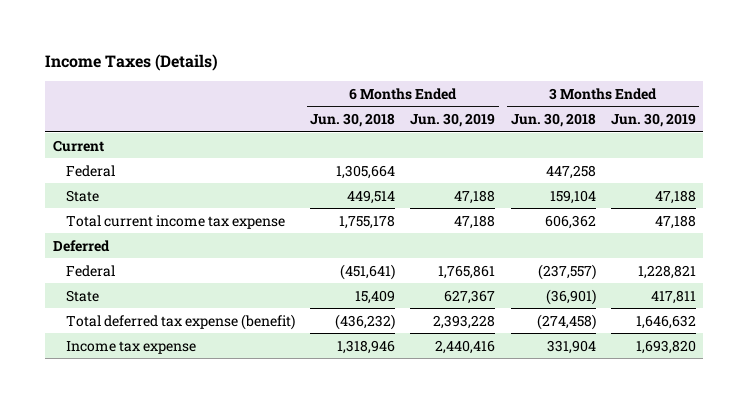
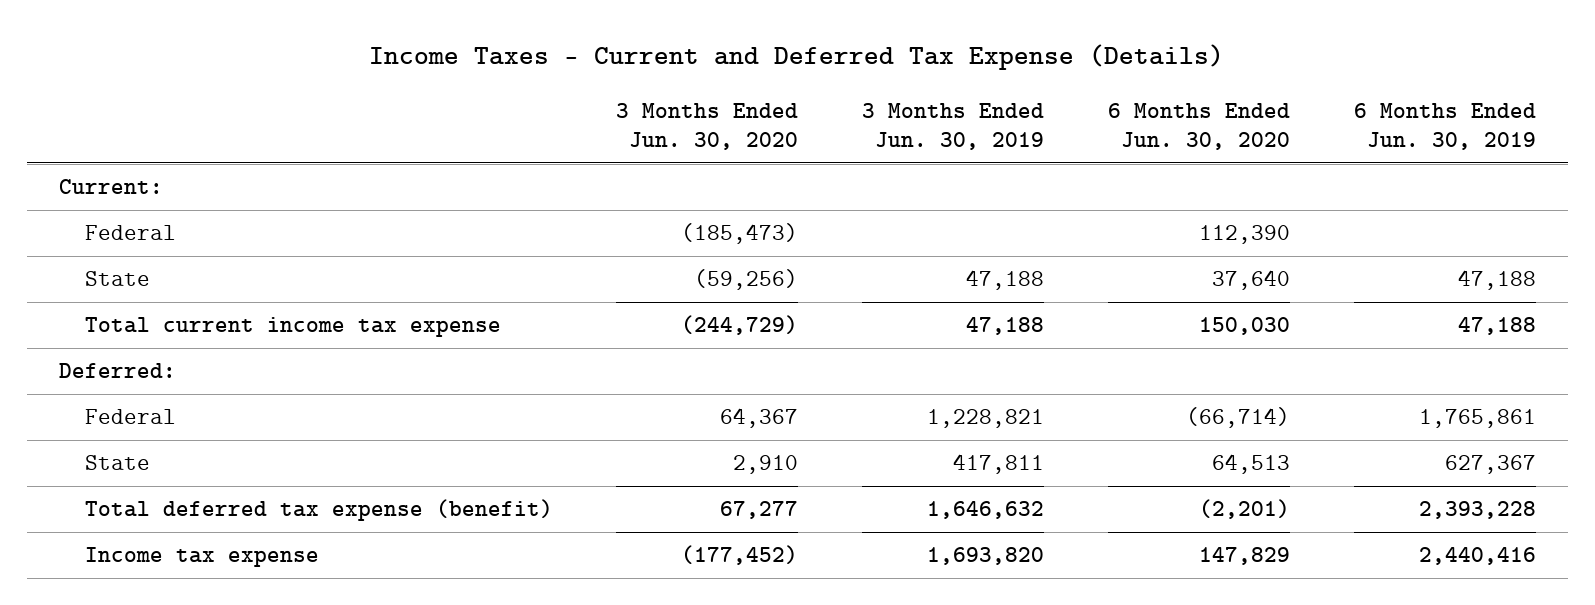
[45,54,219,72] Income Taxes (Details) -> [369,43,1225,70] Income Taxes - Current and Deferred Tax Expense (Details)
[310,113,396,128] Jun. 30, 2018 -> none
[510,113,596,128] Jun. 30, 2018 -> none
none -> [616,102,799,151] 3 Months Ended Jun. 30, 2020
none -> [1107,102,1290,151] 6 Months Ended Jun. 30, 2020
[53,139,105,152] Current -> [58,179,163,195] Current:
[53,239,111,252] Deferred -> [58,363,176,379] Deferred:

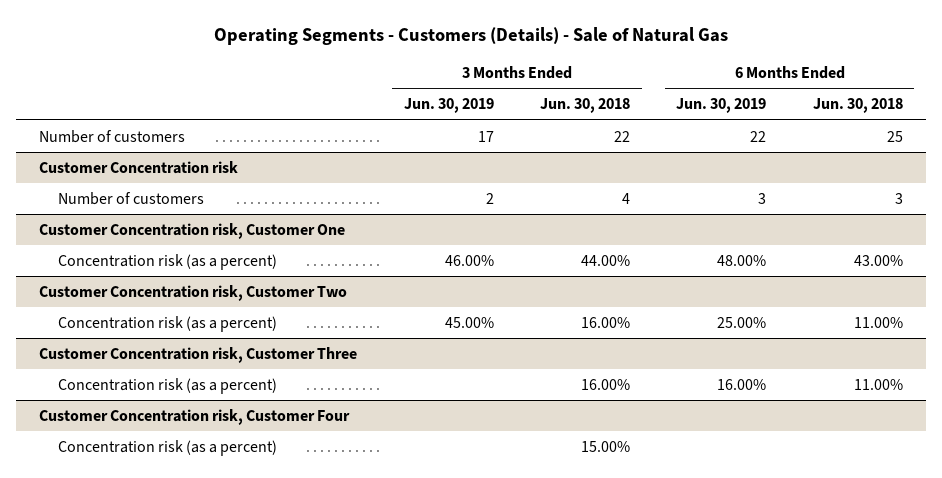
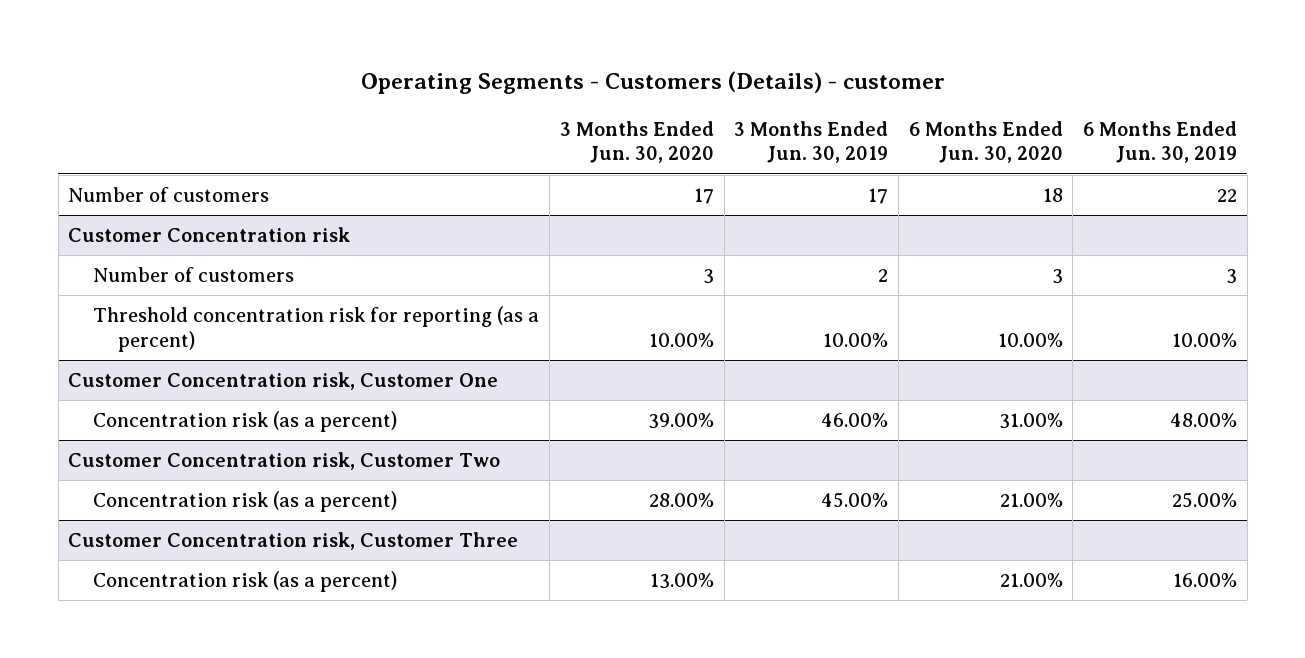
[214,27,729,46] Operating Segments - Customers (Details) - Sale of Natural Gas -> [360,70,945,94] Operating Segments - Customers (Details) - customer
[540,98,631,114] Jun. 30, 2018 -> none
[812,98,903,114] Jun. 30, 2018 -> none
none -> [559,120,714,164] 3 Months Ended Jun. 30, 2020
none -> [908,120,1063,164] 6 Months Ended Jun. 30, 2020
none -> [93,305,540,352] Threshold concentration risk for reporting (as a percent)
[39,408,351,425] Customer Concentration risk, Customer Four -> none
[58,439,278,456] Concentration risk (as a percent) -> none

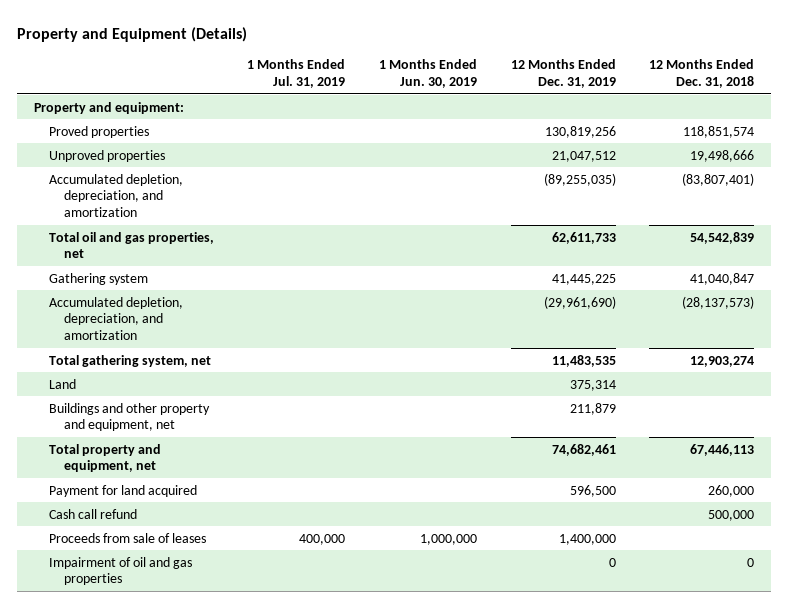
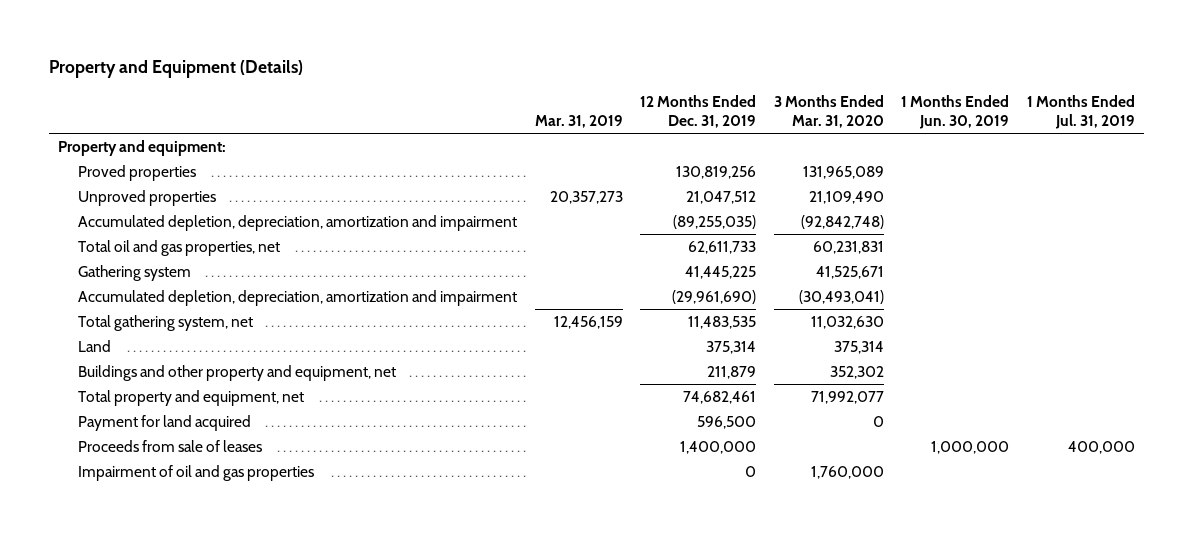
[649,59,755,89] 12 Months Ended Dec. 31, 2018 -> none
none -> [534,114,623,128] Mar. 31, 2019
none -> [773,94,884,128] 3 Months Ended Mar. 31, 2020
[48,173,183,218] Accumulated depletion, depreciation, and amortization -> [78,214,518,231] Accumulated depletion, depreciation, amortization and impairment
[48,296,183,341] Accumulated depletion, depreciation, and amortization -> [78,289,518,306] Accumulated depletion, depreciation, amortization and impairment
[48,508,137,519] Cash call refund -> none

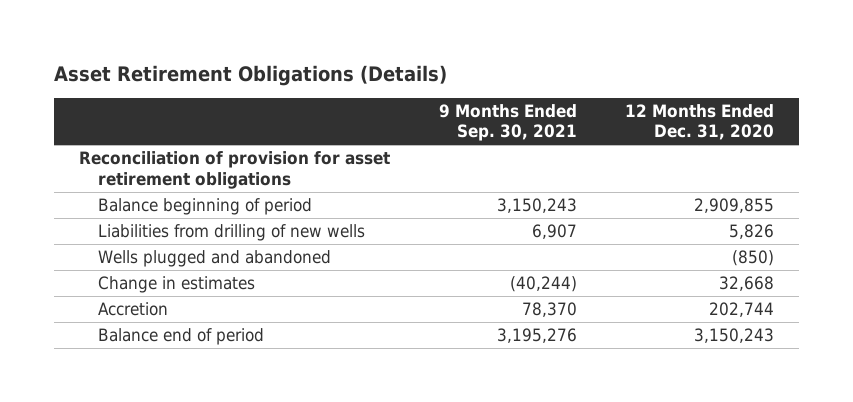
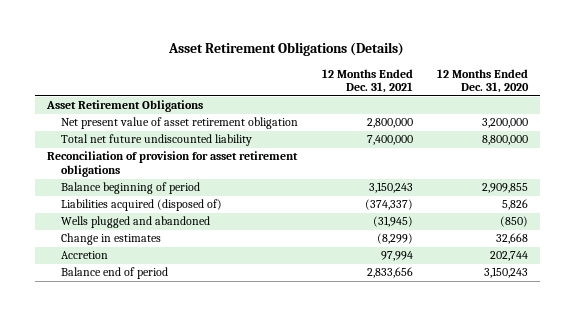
[438,104,577,142] 9 Months Ended Sep. 30, 2021 -> none
none -> [322,68,414,94] 12 Months Ended Dec. 31, 2021
none -> [45,100,203,113] Asset Retirement Obligations
none -> [61,117,299,130] Net present value of asset retirement obligation
none -> [61,134,253,147] Total net future undiscounted liability
[97,224,365,242] Liabilities from drilling of new wells -> [61,199,223,212] Liabilities acquired (disposed of)

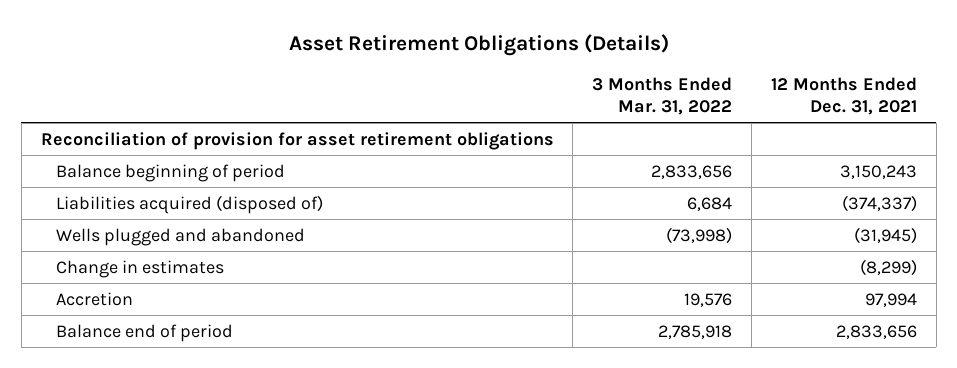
[436,68,529,94] 12 Months Ended Dec. 31, 2020 -> none
none -> [592,76,733,115] 3 Months Ended Mar. 31, 2022
[45,100,203,113] Asset Retirement Obligations -> none
[61,117,299,130] Net present value of asset retirement obligation -> none
[61,134,253,147] Total net future undiscounted liability -> none

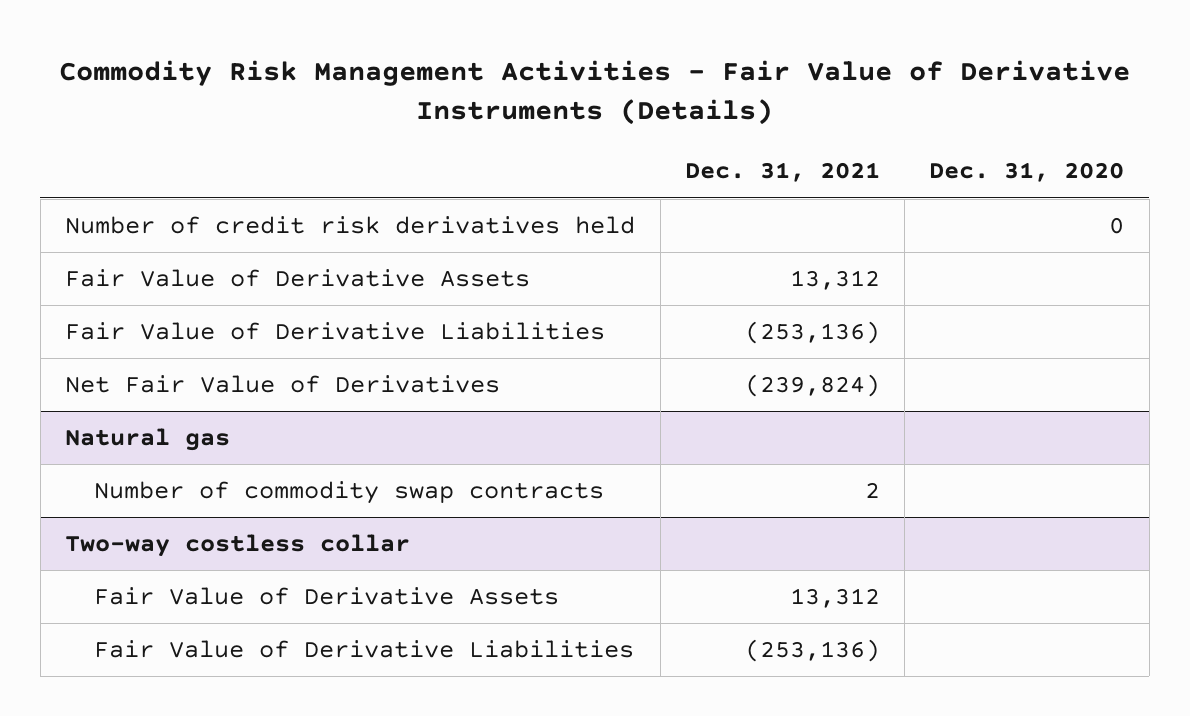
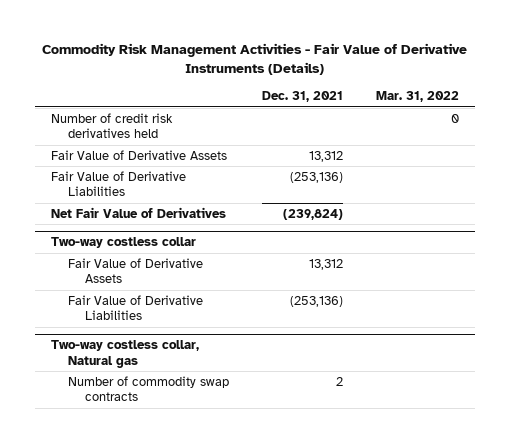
[929,162,1125,183] Dec. 31, 2020 -> none
none -> [375,91,459,103] Mar. 31, 2022
[65,427,231,451] Natural gas -> none
[94,480,605,504] Number of commodity swap contracts -> none
none -> [51,340,200,368] Two-way costless collar, Natural gas
none -> [68,375,230,402] Number of commodity swap contracts

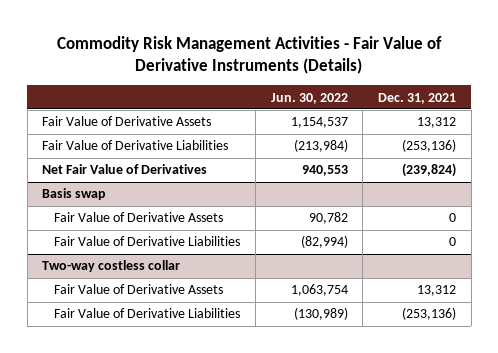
[375,91,459,103] Mar. 31, 2022 -> none
none -> [270,92,348,104] Jun. 30, 2022
[51,112,174,139] Number of credit risk derivatives held -> none
none -> [42,188,107,201] Basis swap
none -> [53,212,223,223] Fair Value of Derivative Assets
none -> [53,236,240,247] Fair Value of Derivative Liabilities
[51,340,200,368] Two-way costless collar, Natural gas -> none
[68,375,230,402] Number of commodity swap contracts -> none

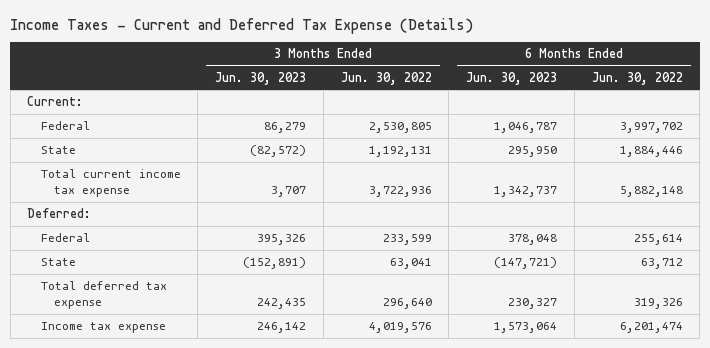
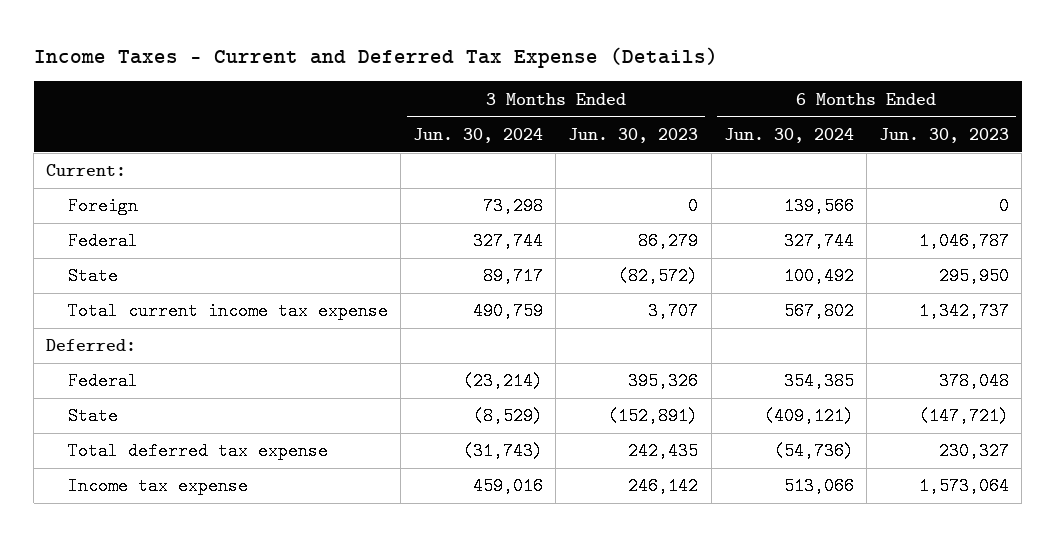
[340,71,432,85] Jun. 30, 2022 -> none
[591,71,683,85] Jun. 30, 2022 -> none
none -> [412,127,543,143] Jun. 30, 2024
none -> [723,127,854,143] Jun. 30, 2024
none -> [67,197,138,216] Foreign

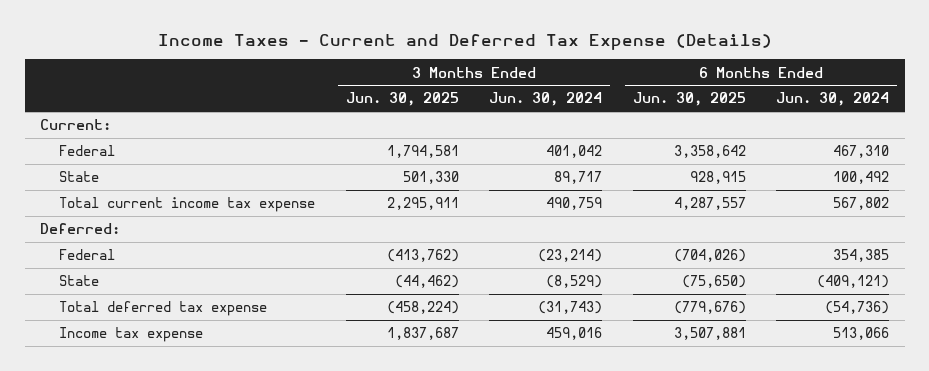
[568,127,699,143] Jun. 30, 2023 -> none
[879,127,1010,143] Jun. 30, 2023 -> none
none -> [345,92,459,107] Jun. 30, 2025
none -> [632,92,746,107] Jun. 30, 2025
[67,197,138,216] Foreign -> none
[472,232,543,251] 327,744 -> [546,145,603,159] 401,042
[783,232,854,251] 327,744 -> [833,145,890,159] 467,310

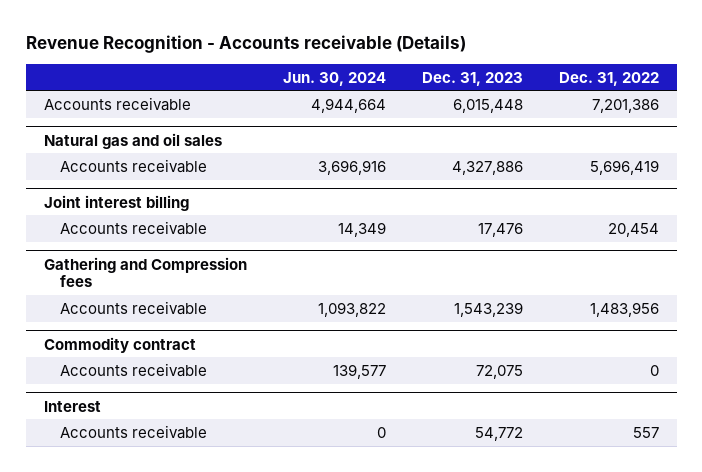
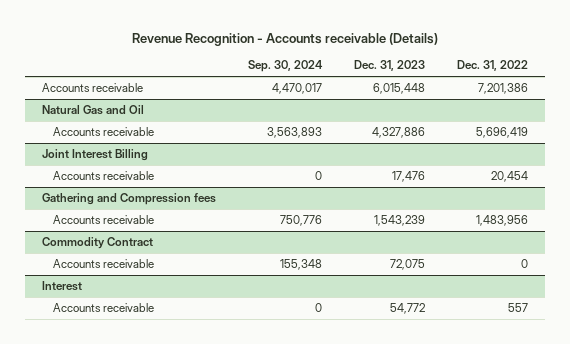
[282,71,386,86] Jun. 30, 2024 -> none
none -> [247,60,323,73] Sep. 30, 2024
[43,132,222,149] Natural gas and oil sales -> [41,105,144,116] Natural Gas and Oil
[43,194,189,211] Joint interest billing -> [41,149,148,162] Joint Interest Billing
[43,336,196,353] Commodity contract -> [41,237,153,250] Commodity Contract

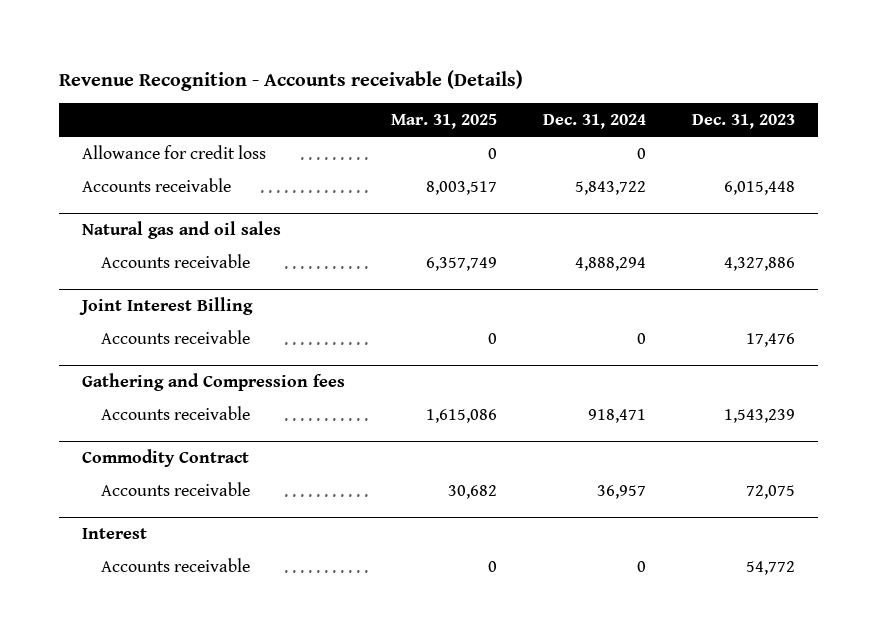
[247,60,323,73] Sep. 30, 2024 -> none
[457,60,529,72] Dec. 31, 2022 -> none
none -> [390,114,497,130] Mar. 31, 2025
none -> [543,114,647,130] Dec. 31, 2024
none -> [81,144,266,159] Allowance for credit loss
[41,105,144,116] Natural Gas and Oil -> [81,221,281,240] Natural gas and oil sales

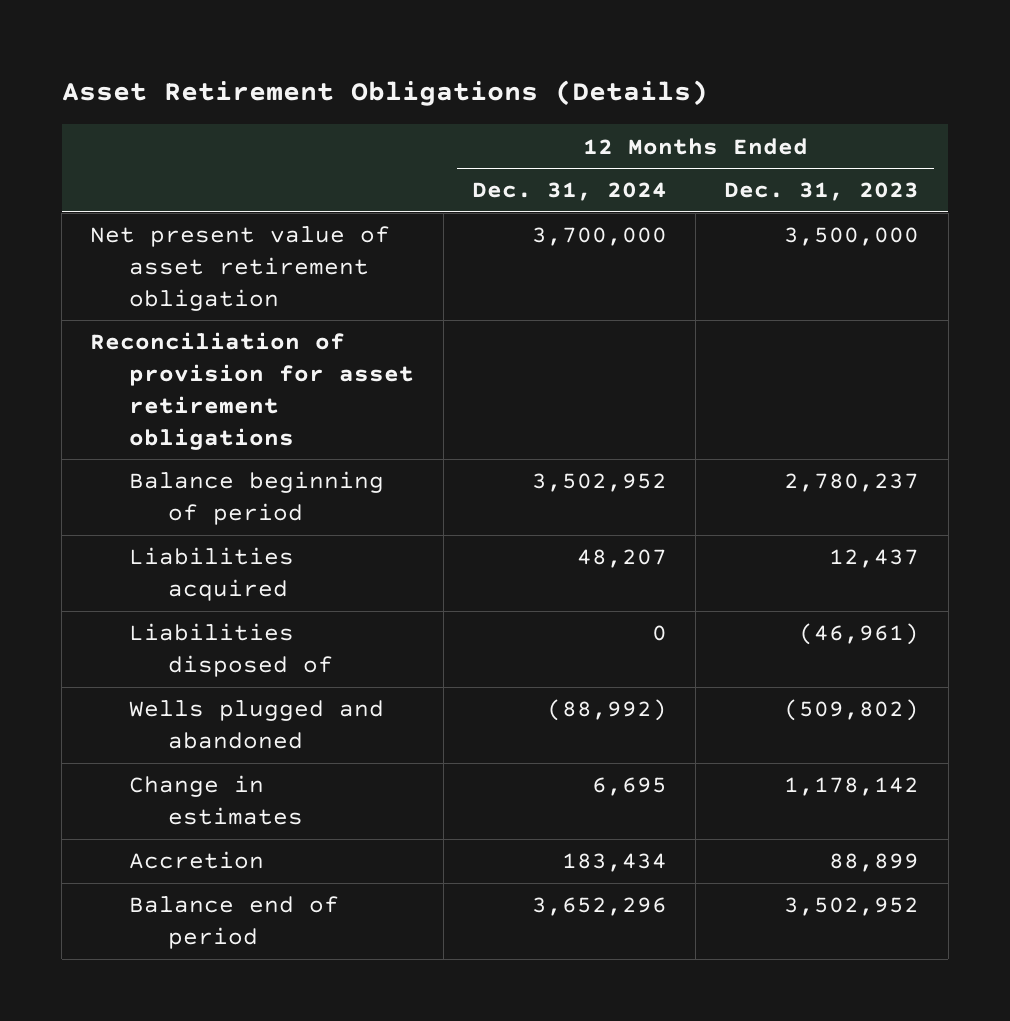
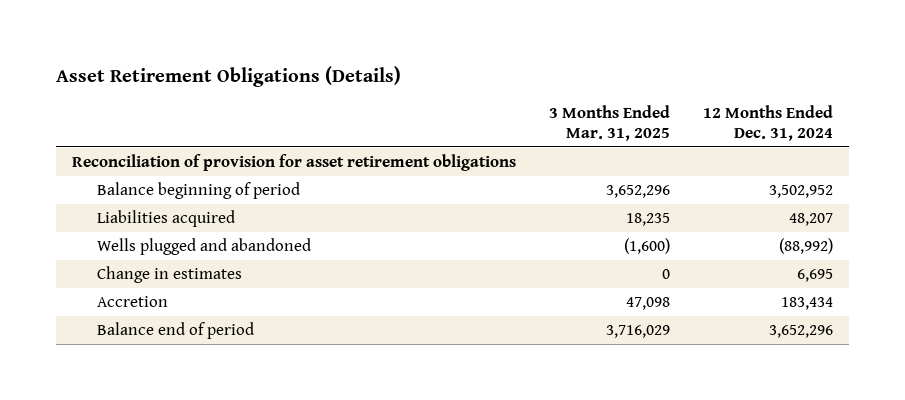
[724,182,920,202] Dec. 31, 2023 -> none
none -> [549,104,671,142] 3 Months Ended Mar. 31, 2025
[90,226,391,311] Net present value of asset retirement obligation -> none
[129,623,334,677] Liabilities disposed of -> none

